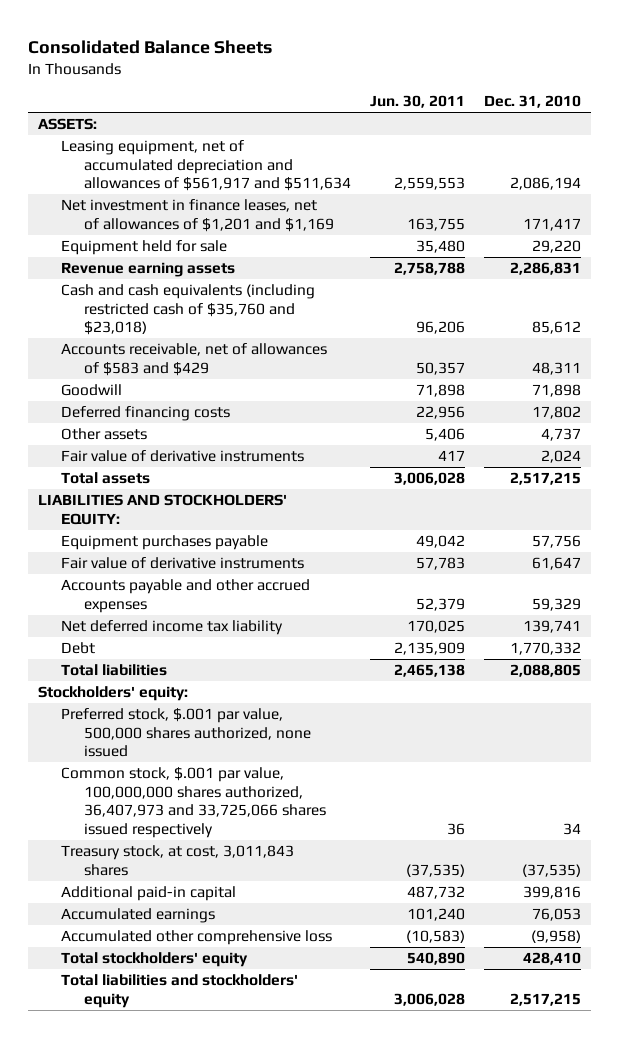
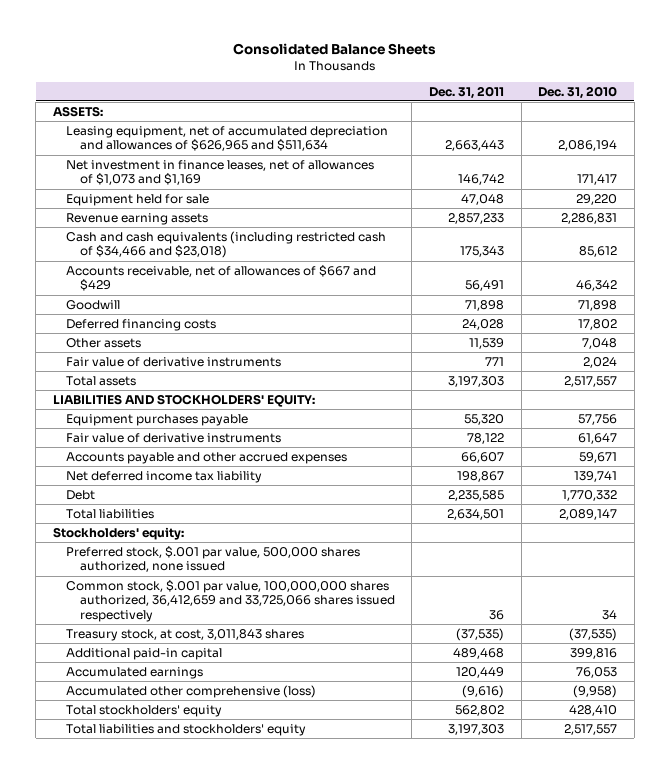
[370,94,466,108] Jun. 30, 2011 -> none
none -> [429,85,505,99] Dec. 31, 2011
[60,140,352,192] Leasing equipment, net of accumulated depreciation and allowances of $561,917 and $511,634 -> [66,125,389,152] Leasing equipment, net of accumulated depreciation and allowances of $626,965 and $511,634
[60,199,335,232] Net investment in finance leases, net of allowances of $1,201 and $1,169 -> [66,159,375,186] Net investment in finance leases, net of allowances of $1,073 and $1,169
[60,284,315,336] Cash and cash equivalents (including restricted cash of $35,760 and $23,018) -> [66,230,387,259] Cash and cash equivalents (including restricted cash of $34,466 and $23,018)
[60,343,327,376] Accounts receivable, net of allowances of $583 and $429 -> [66,264,377,292] Accounts receivable, net of allowances of $667 and $429
[532,361,582,375] 48,311 -> [576,280,618,292] 46,342
[541,428,582,442] 4,737 -> [582,337,618,349] 7,048
[510,472,582,486] 2,517,215 -> [564,375,618,387] 2,517,557
[532,597,582,611] 59,329 -> [579,451,618,463] 59,671
[510,664,582,678] 2,088,805 -> [559,508,618,520] 2,089,147
[60,767,327,838] Common stock, $.001 par value, 100,000,000 shares authorized, 36,407,973 and 33,725,066 shares issued respectively -> [66,579,395,623] Common stock, $.001 par value, 100,000,000 shares authorized, 36,412,659 and 33,725,066 shares issued respectively
[60,930,332,946] Accumulated other comprehensive loss -> [66,684,317,698] Accumulated other comprehensive (loss)
[510,992,582,1006] 2,517,215 -> [564,723,618,735] 2,517,557

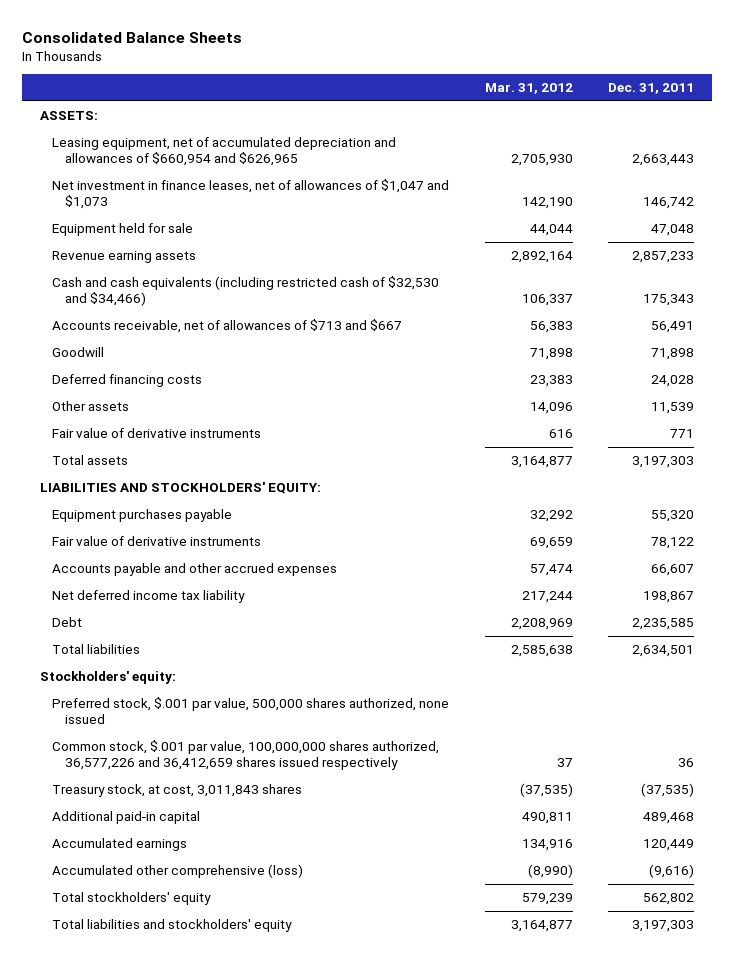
[538,85,618,99] Dec. 31, 2010 -> none
none -> [484,82,573,94] Mar. 31, 2012
[66,125,389,152] Leasing equipment, net of accumulated depreciation and allowances of $626,965 and $511,634 -> [52,137,397,167] Leasing equipment, net of accumulated depreciation and allowances of $660,954 and $626,965
[66,159,375,186] Net investment in finance leases, net of allowances of $1,073 and $1,169 -> [52,179,450,210] Net investment in finance leases, net of allowances of $1,047 and $1,073
[66,230,387,259] Cash and cash equivalents (including restricted cash of $34,466 and $23,018) -> [52,276,440,307] Cash and cash equivalents (including restricted cash of $32,530 and $34,466)
[66,264,377,292] Accounts receivable, net of allowances of $667 and $429 -> [52,319,403,334] Accounts receivable, net of allowances of $713 and $667
[66,579,395,623] Common stock, $.001 par value, 100,000,000 shares authorized, 36,412,659 and 33,725,066 shares issued respectively -> [52,740,440,771] Common stock, $.001 par value, 100,000,000 shares authorized, 36,577,226 and 36,412,659 shares issued respectively

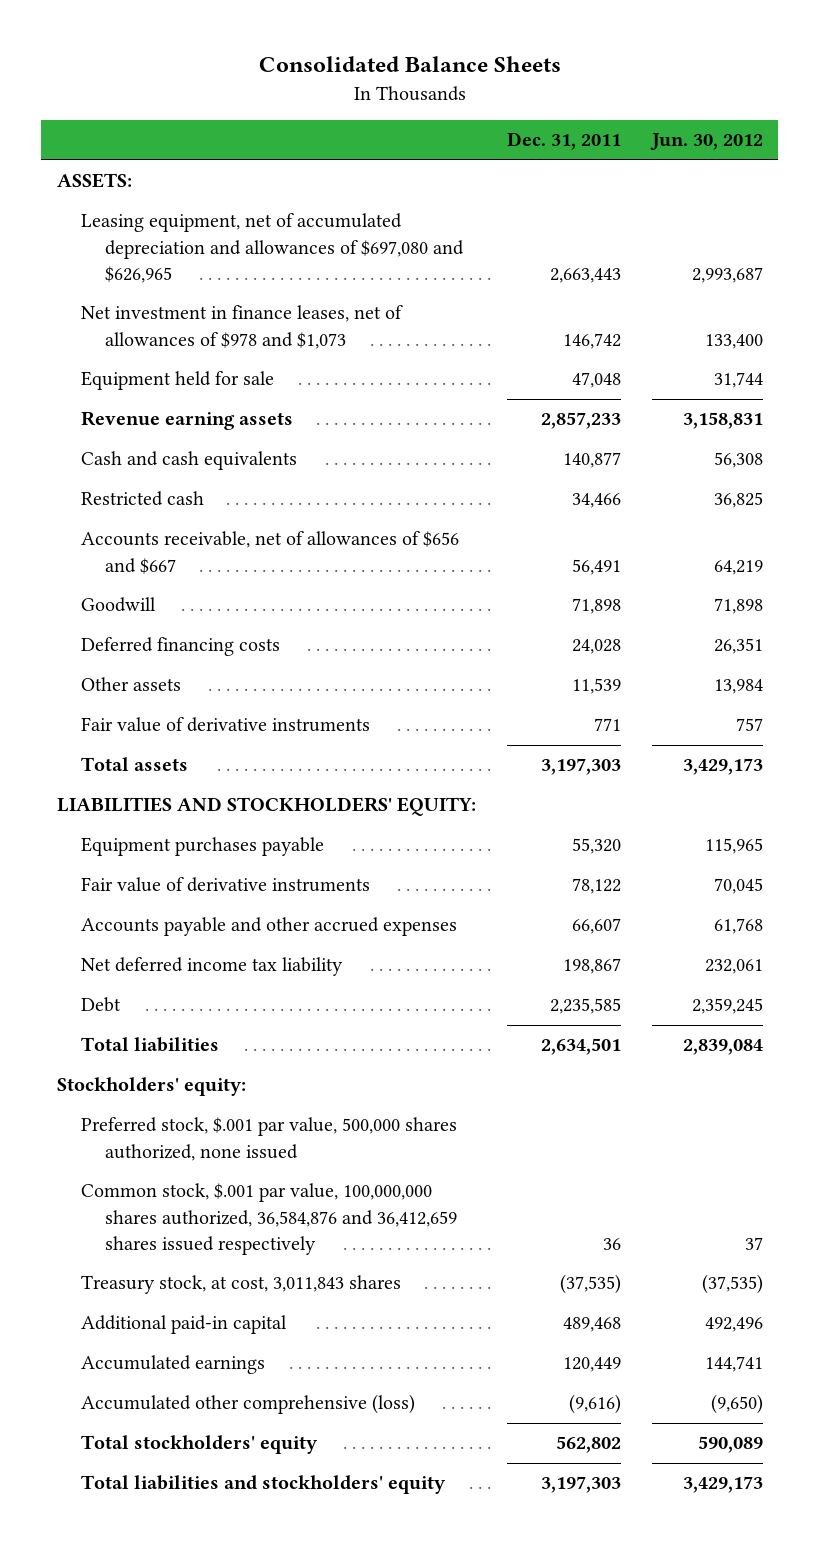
[484,82,573,94] Mar. 31, 2012 -> none
none -> [649,133,763,151] Jun. 30, 2012
[52,137,397,167] Leasing equipment, net of accumulated depreciation and allowances of $660,954 and $626,965 -> [80,213,465,283] Leasing equipment, net of accumulated depreciation and allowances of $697,080 and $626,965
[52,179,450,210] Net investment in finance leases, net of allowances of $1,047 and $1,073 -> [80,305,403,349] Net investment in finance leases, net of allowances of $978 and $1,073
[52,276,440,307] Cash and cash equivalents (including restricted cash of $32,530 and $34,466) -> none
none -> [80,451,297,471] Cash and cash equivalents
none -> [80,491,204,507] Restricted cash
[52,319,403,334] Accounts receivable, net of allowances of $713 and $667 -> [80,531,459,574] Accounts receivable, net of allowances of $656 and $667
[52,740,440,771] Common stock, $.001 par value, 100,000,000 shares authorized, 36,577,226 and 36,412,659 shares issued respectively -> [80,1183,458,1255] Common stock, $.001 par value, 100,000,000 shares authorized, 36,584,876 and 36,412,659 shares issued respectively

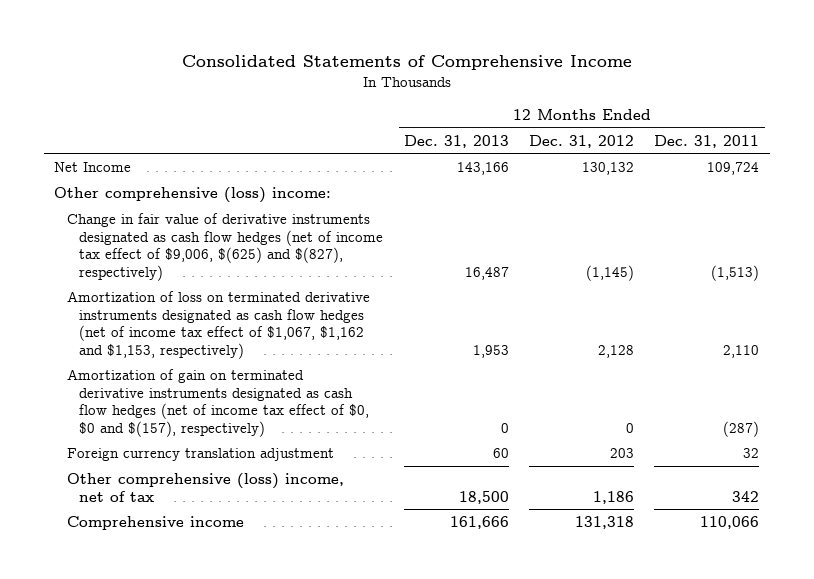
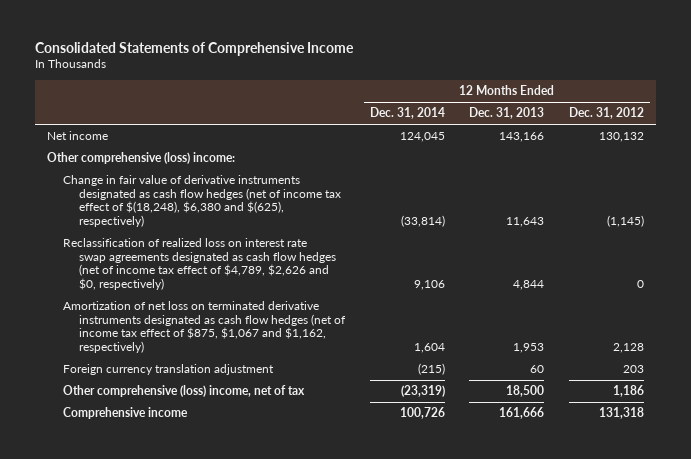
[654,134,760,148] Dec. 31, 2011 -> none
none -> [369,107,445,120] Dec. 31, 2014
[54,161,132,172] Net Income -> [46,131,108,141] Net income
[66,368,370,437] Amortization of gain on terminated derivative instruments designated as cash flow hedges (net of income tax effect of $0, $0 and $(157), respectively) -> none
[66,212,384,281] Change in fair value of derivative instruments designated as cash flow hedges (net of income tax effect of $9,006, $(625) and $(827), respectively) -> [63,175,342,227] Change in fair value of derivative instruments designated as cash flow hedges (net of income tax effect of $(18,248), $6,380 and $(625), respectively)
[464,266,509,280] 16,487 -> [506,216,545,227] 11,643
none -> [63,238,337,290] Reclassification of realized loss on interest rate swap agreements designated as cash flow hedges (net of income tax effect of $4,789, $2,626 and $0, respectively)
[66,290,370,359] Amortization of loss on terminated derivative instruments designated as cash flow hedges (net of income tax effect of $1,067, $1,162 and $1,153, respectively) -> [63,301,347,353] Amortization of net loss on terminated derivative instruments designated as cash flow hedges (net of income tax effect of $875, $1,067 and $1,162, respectively)

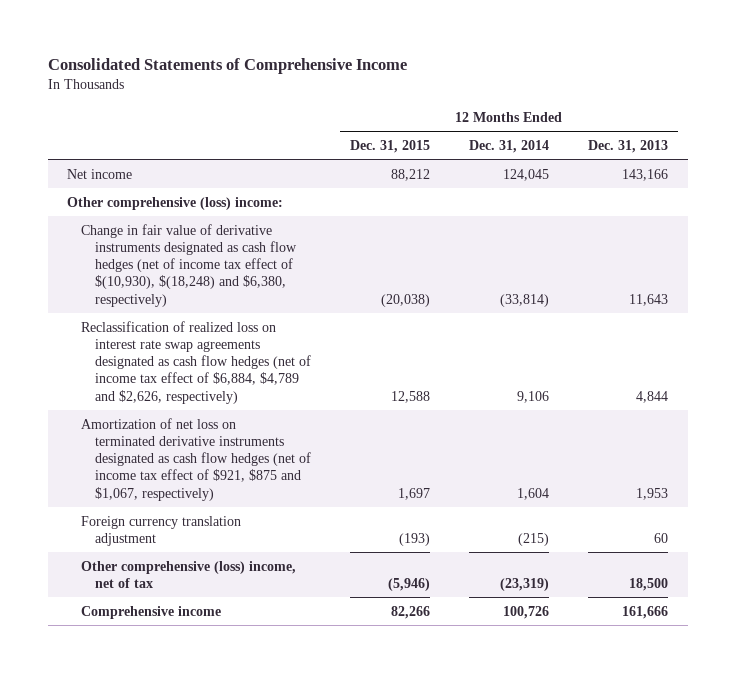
[568,107,644,120] Dec. 31, 2012 -> none
none -> [350,139,431,153] Dec. 31, 2015
[63,175,342,227] Change in fair value of derivative instruments designated as cash flow hedges (net of income tax effect of $(18,248), $6,380 and $(625), respectively) -> [81,223,298,307] Change in fair value of derivative instruments designated as cash flow hedges (net of income tax effect of $(10,930), $(18,248) and $6,380, respectively)
[63,238,337,290] Reclassification of realized loss on interest rate swap agreements designated as cash flow hedges (net of income tax effect of $4,789, $2,626 and $0, respectively) -> [81,320,312,404] Reclassification of realized loss on interest rate swap agreements designated as cash flow hedges (net of income tax effect of $6,884, $4,789 and $2,626, respectively)
[63,301,347,353] Amortization of net loss on terminated derivative instruments designated as cash flow hedges (net of income tax effect of $875, $1,067 and $1,162, respectively) -> [81,417,312,501] Amortization of net loss on terminated derivative instruments designated as cash flow hedges (net of income tax effect of $921, $875 and $1,067, respectively)

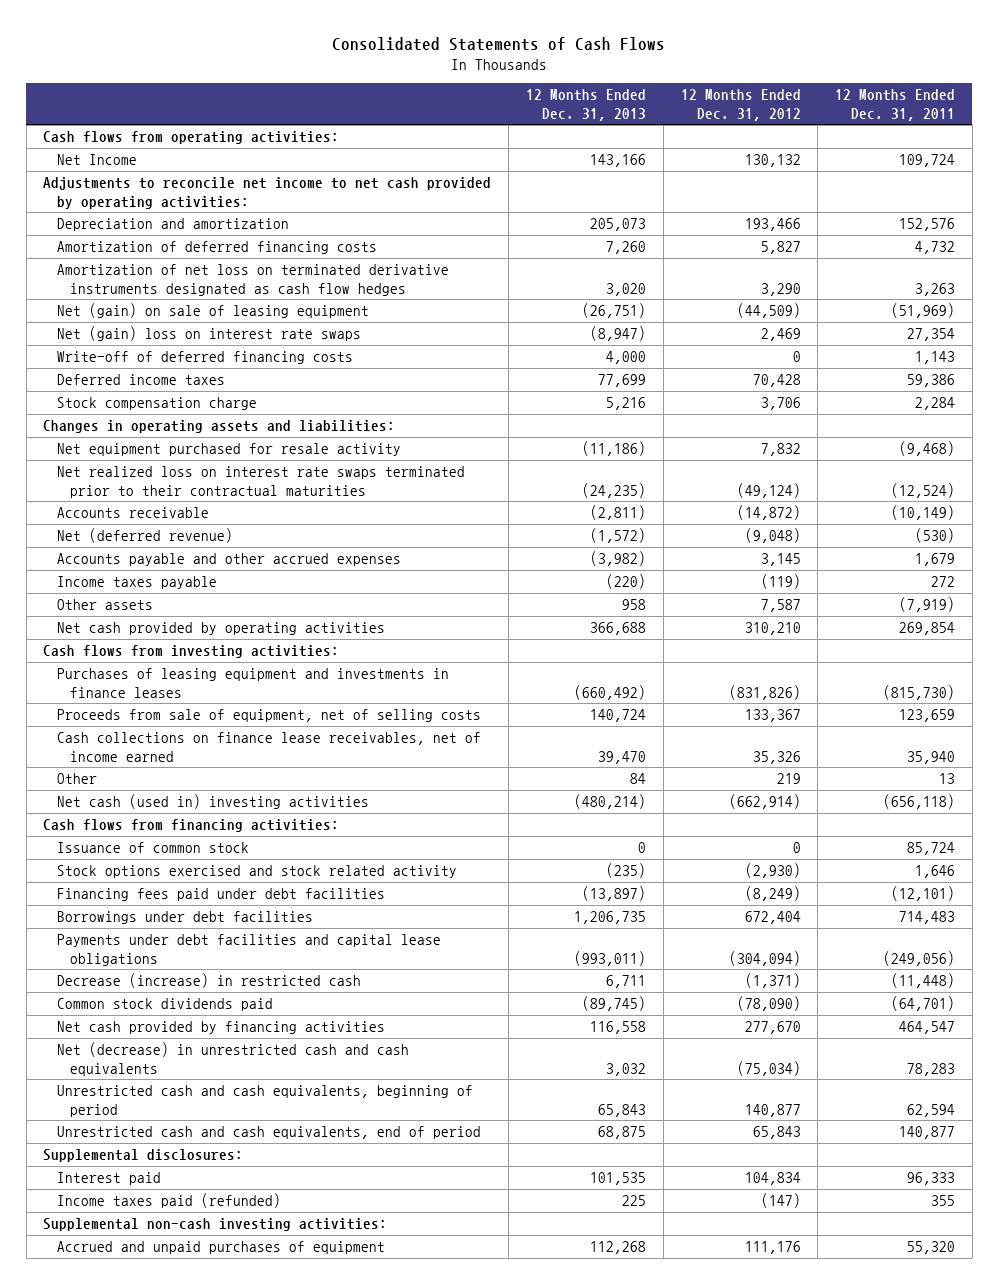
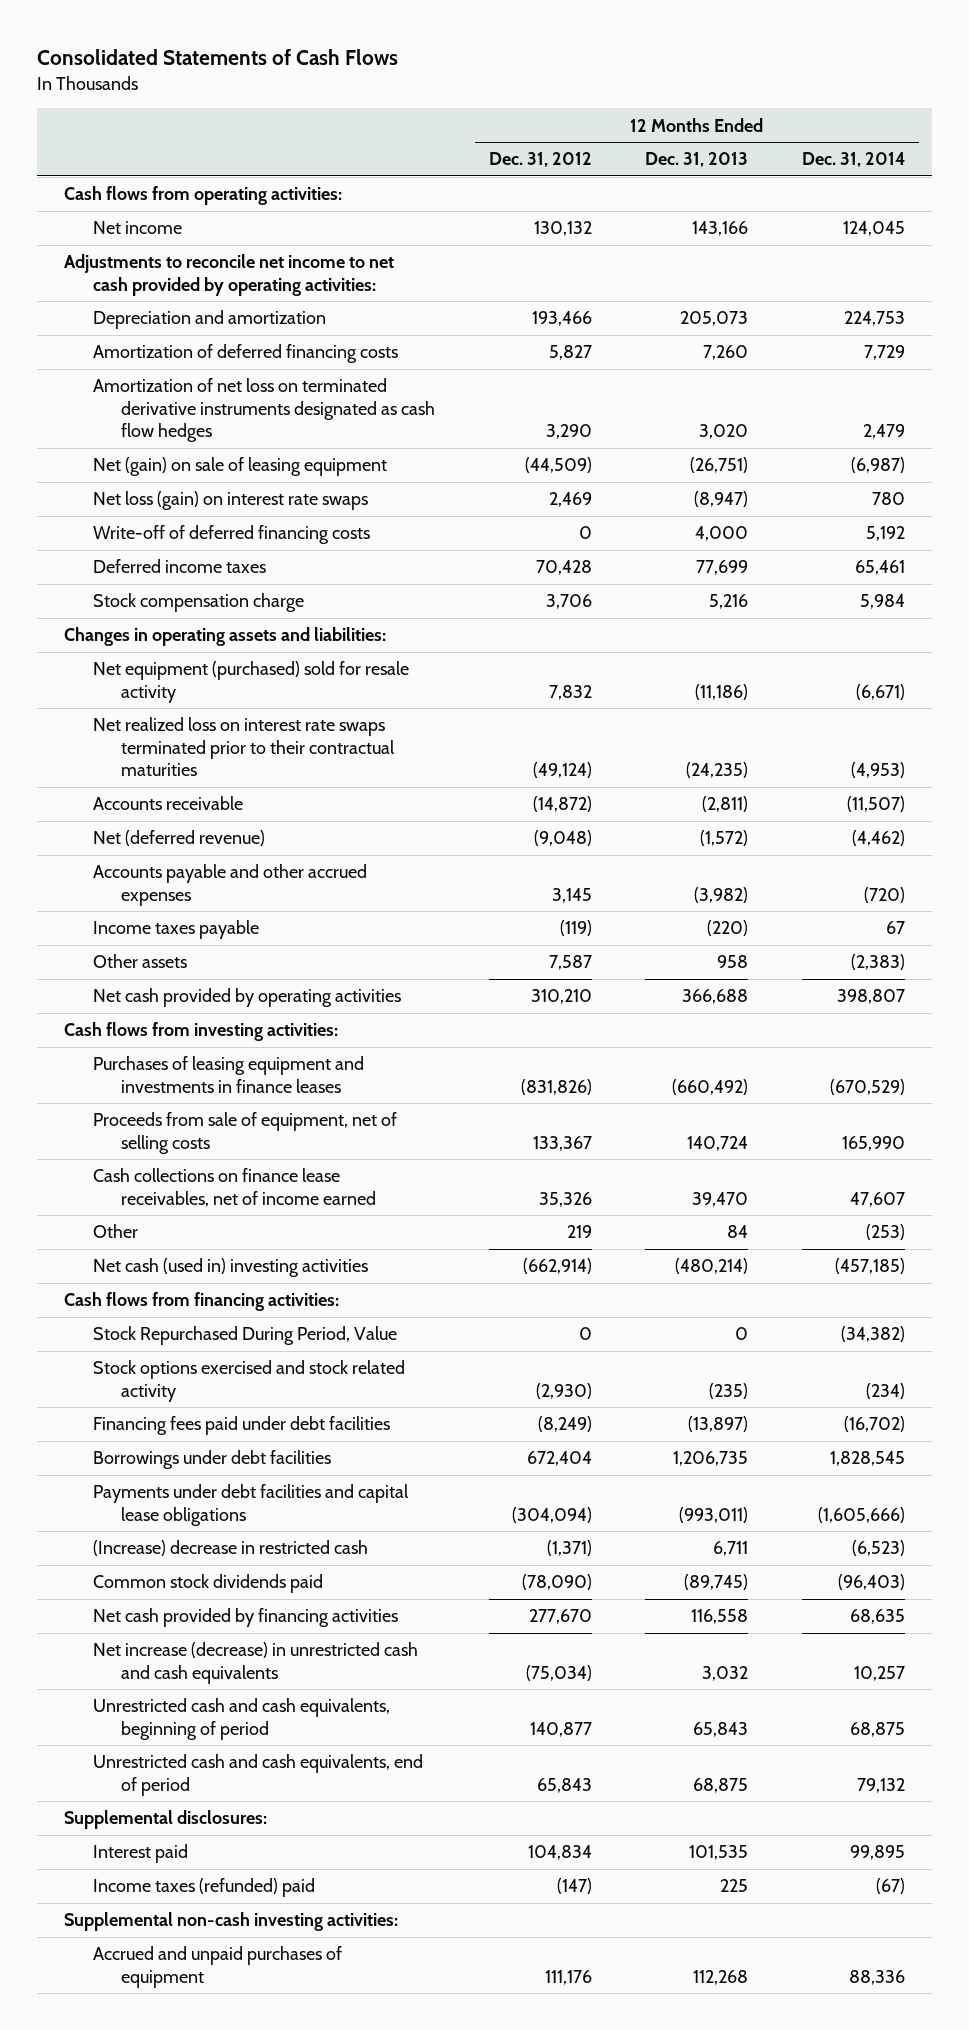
[835,89,956,121] 12 Months Ended Dec. 31, 2011 -> none
none -> [802,152,906,168] Dec. 31, 2014
[56,153,137,165] Net Income -> [92,221,182,235] Net income
[56,325,361,341] Net (gain) loss on interest rate swaps -> [92,491,368,511] Net loss (gain) on interest rate swaps
[56,442,401,456] Net equipment purchased for resale activity -> [92,661,409,703] Net equipment (purchased) sold for resale activity
[56,841,249,853] Issuance of common stock -> none
none -> [92,1326,397,1346] Stock Repurchased During Period, Value
[56,972,361,988] Decrease (increase) in restricted cash -> [92,1540,368,1557] (Increase) decrease in restricted cash
[56,1041,409,1076] Net (decrease) in unrestricted cash and cash equivalents -> [92,1642,418,1684] Net increase (decrease) in unrestricted cash and cash equivalents
[56,1192,281,1208] Income taxes paid (refunded) -> [92,1878,315,1898] Income taxes (refunded) paid

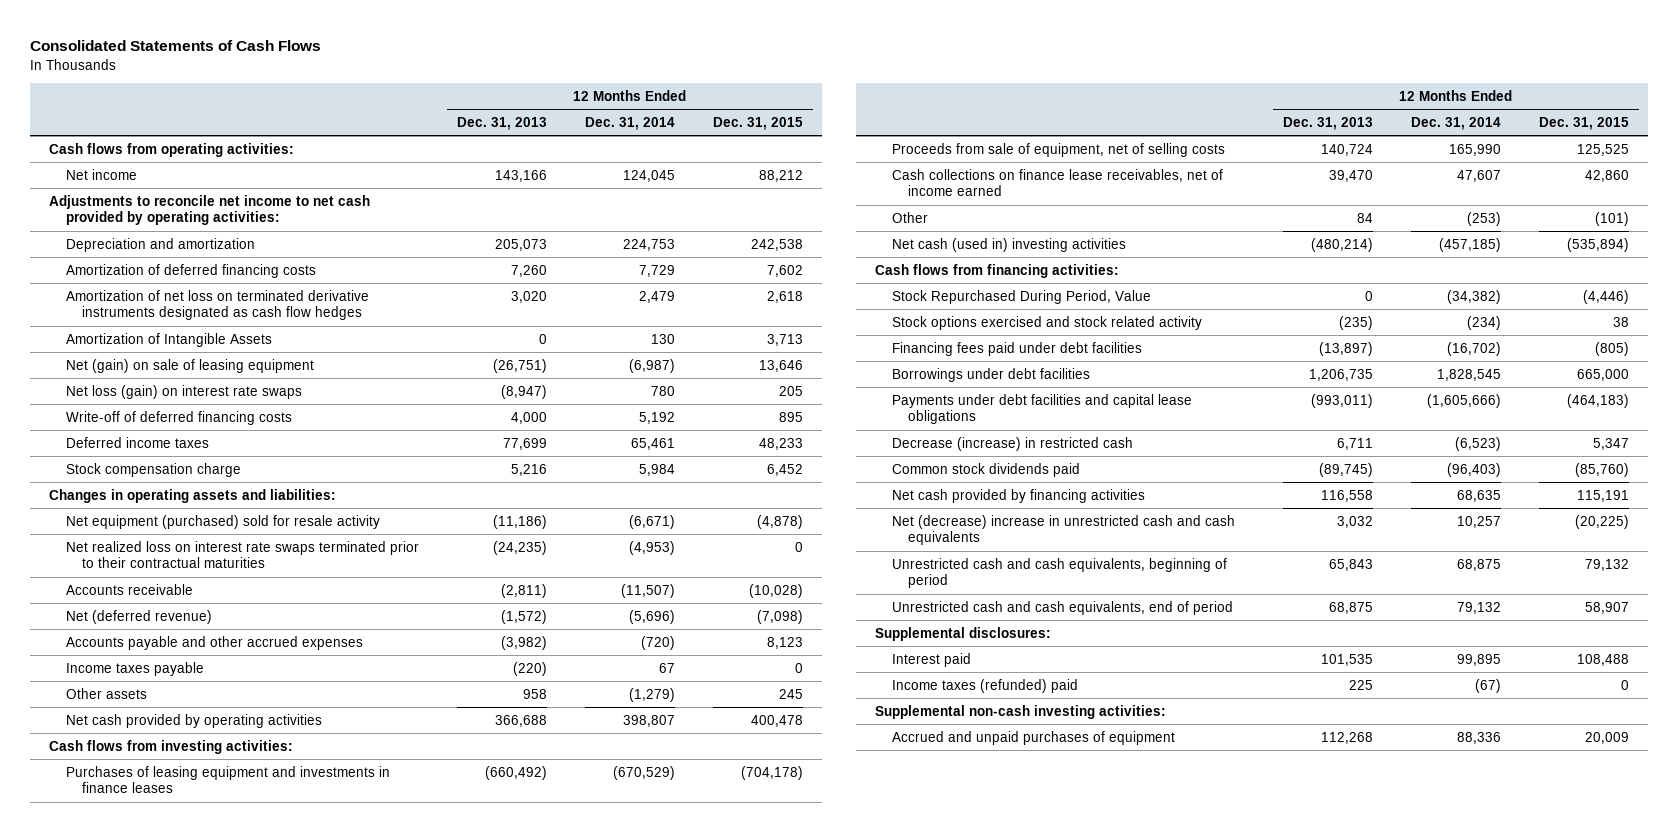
[488,152,592,168] Dec. 31, 2012 -> none
none -> [713,116,804,130] Dec. 31, 2015
none -> [65,332,272,347] Amortization of Intangible Assets
[852,830,906,847] (4,462) -> [629,609,676,624] (5,696)
[851,954,906,971] (2,383) -> [629,687,676,702] (1,279)
[92,1540,368,1557] (Increase) decrease in restricted cash -> [891,436,1133,451] Decrease (increase) in restricted cash
[92,1642,418,1684] Net increase (decrease) in unrestricted cash and cash equivalents -> [891,514,1235,546] Net (decrease) increase in unrestricted cash and cash equivalents

